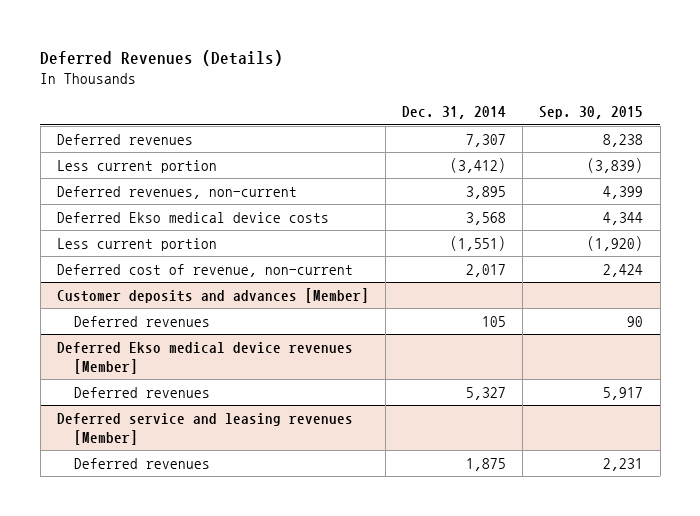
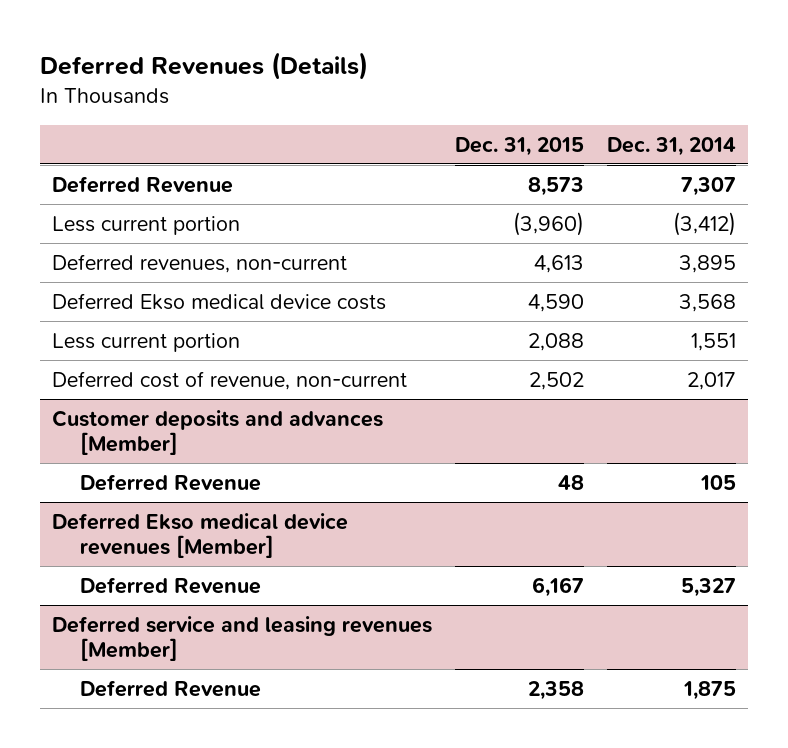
[539,106,644,120] Sep. 30, 2015 -> none
none -> [454,136,584,156] Dec. 31, 2015
[56,133,193,145] Deferred revenues -> [51,175,233,193] Deferred Revenue
[450,235,507,251] (1,551) -> [691,332,737,351] 1,551
[73,315,210,327] Deferred revenues -> [80,473,262,491] Deferred Revenue
[73,386,210,398] Deferred revenues -> [80,576,262,594] Deferred Revenue
[73,457,210,469] Deferred revenues -> [80,679,262,697] Deferred Revenue

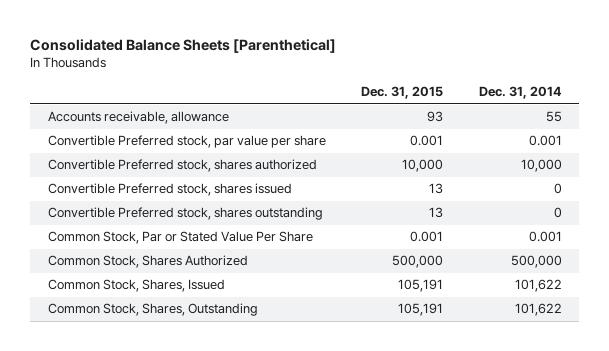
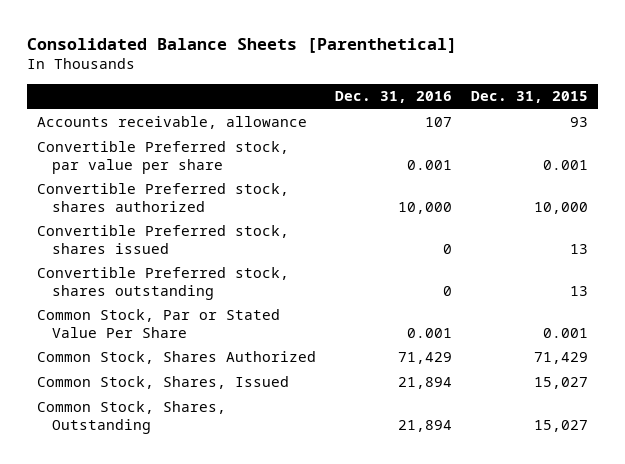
[478,86,562,100] Dec. 31, 2014 -> none
none -> [335,91,453,104] Dec. 31, 2016
[392,255,444,269] 500,000 -> [534,352,589,365] 71,429
[398,279,444,293] 105,191 -> [534,377,589,390] 15,027
[398,303,444,317] 105,191 -> [534,419,589,432] 15,027

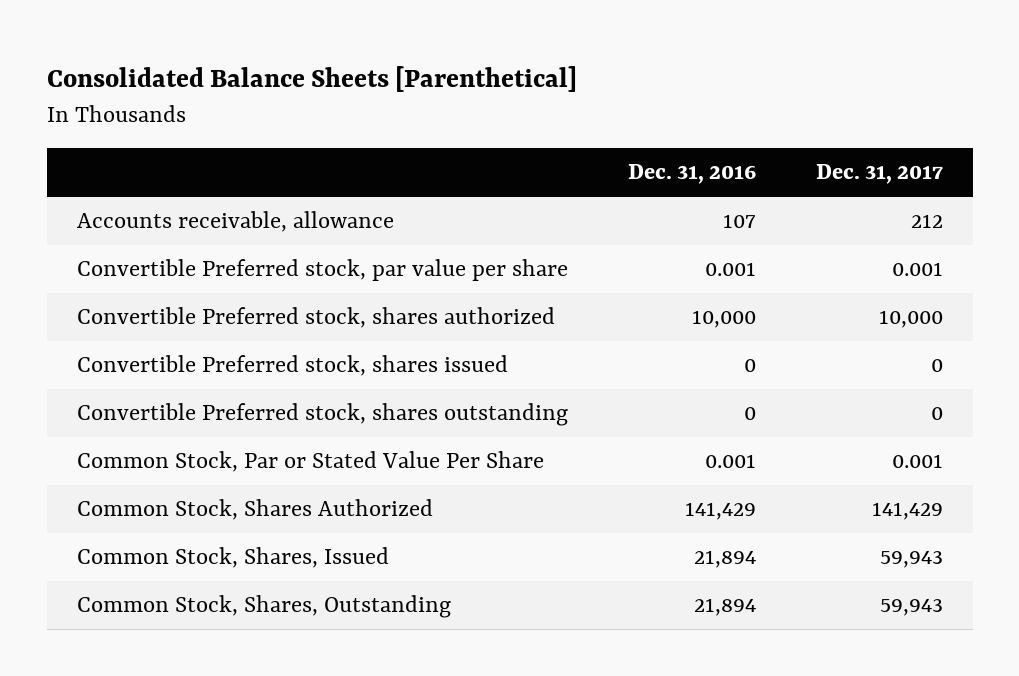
[471,91,589,104] Dec. 31, 2015 -> none
none -> [815,164,943,185] Dec. 31, 2017
[398,352,453,365] 71,429 -> [684,502,756,521] 141,429

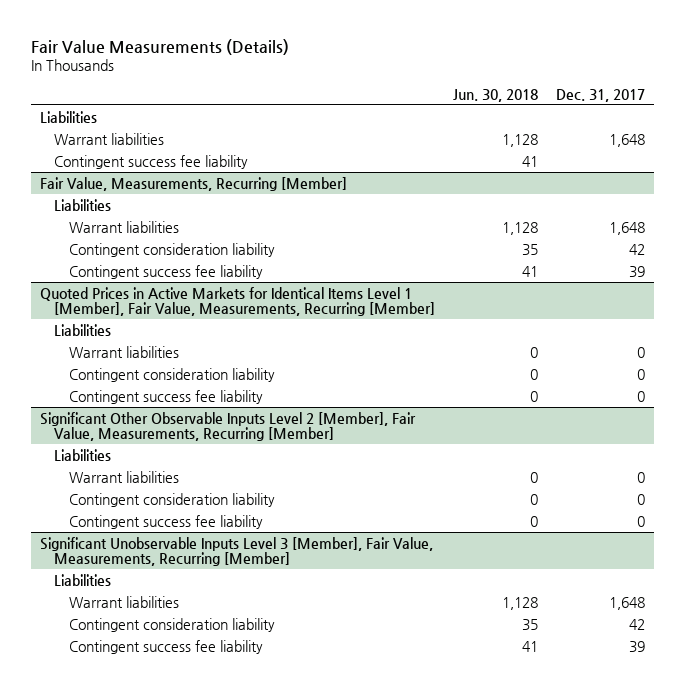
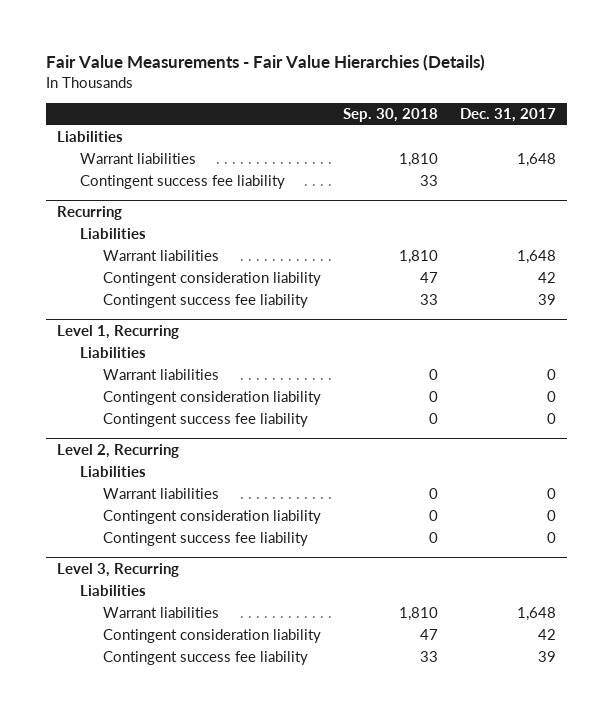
[30,38,289,55] Fair Value Measurements (Details) -> [45,54,485,72] Fair Value Measurements - Fair Value Hierarchies (Details)
[453,88,539,102] Jun. 30, 2018 -> none
none -> [342,107,438,122] Sep. 30, 2018
[39,176,347,191] Fair Value, Measurements, Recurring [Member] -> [56,205,122,220] Recurring
[39,286,436,317] Quoted Prices in Active Markets for Identical Items Level 1 [Member], Fair Value, Measurements, Recurring [Member] -> none
none -> [56,324,179,339] Level 1, Recurring
[39,411,416,442] Significant Other Observable Inputs Level 2 [Member], Fair Value, Measurements, Recurring [Member] -> none
none -> [56,443,179,458] Level 2, Recurring
[39,536,433,567] Significant Unobservable Inputs Level 3 [Member], Fair Value, Measurements, Recurring [Member] -> none
none -> [56,562,179,577] Level 3, Recurring

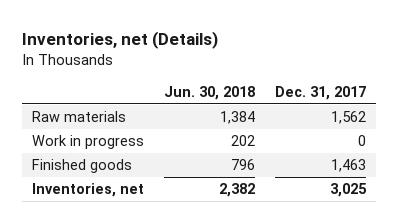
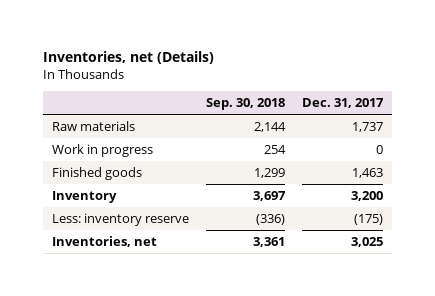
[164,86,256,101] Jun. 30, 2018 -> none
none -> [205,98,285,111] Sep. 30, 2018
[331,111,367,125] 1,562 -> [352,121,384,132] 1,737
none -> [51,190,117,203] Inventory
none -> [51,212,189,226] Less: inventory reserve

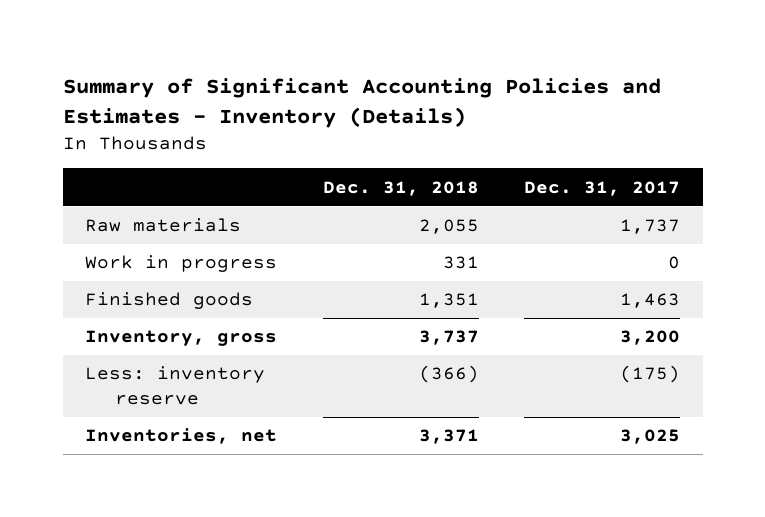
[42,51,214,65] Inventories, net (Details) -> [62,77,661,128] Summary of Significant Accounting Policies and Estimates - Inventory (Details)
[205,98,285,111] Sep. 30, 2018 -> none
none -> [322,180,479,196] Dec. 31, 2018
[51,190,117,203] Inventory -> [85,330,278,347] Inventory, gross

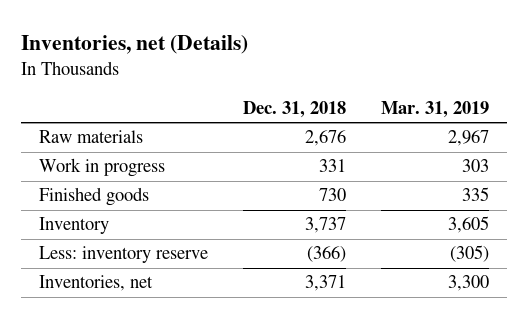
[62,77,661,128] Summary of Significant Accounting Policies and Estimates - Inventory (Details) -> [21,35,249,55] Inventories, net (Details)
[524,180,681,196] Dec. 31, 2017 -> none
none -> [381,101,490,119] Mar. 31, 2019
[418,219,479,235] 2,055 -> [304,130,346,147] 2,676
[418,293,479,309] 1,351 -> [318,188,346,202] 730
[85,330,278,347] Inventory, gross -> [38,217,109,235] Inventory

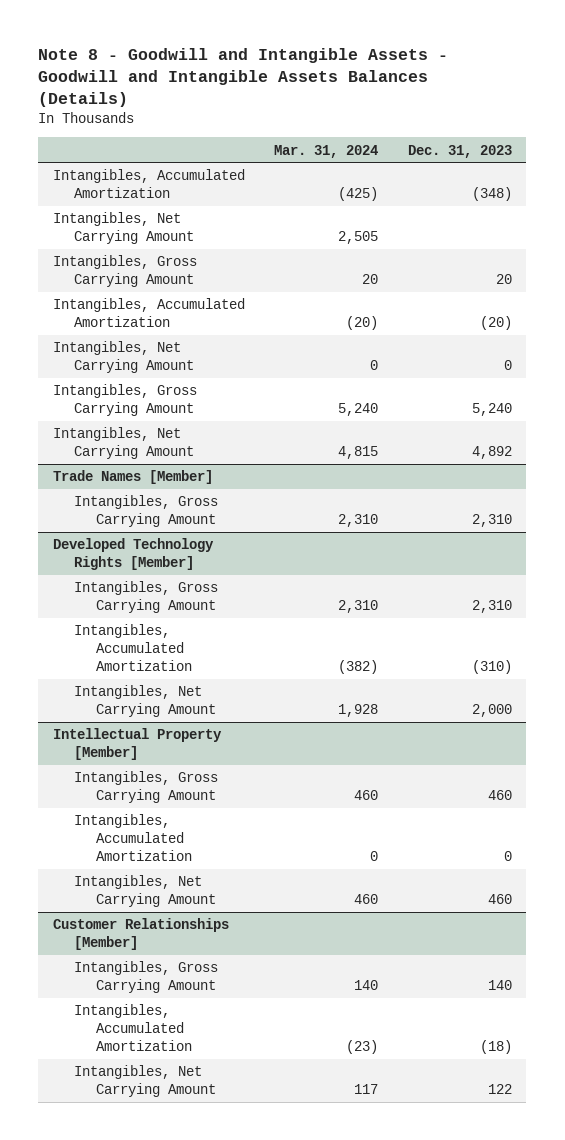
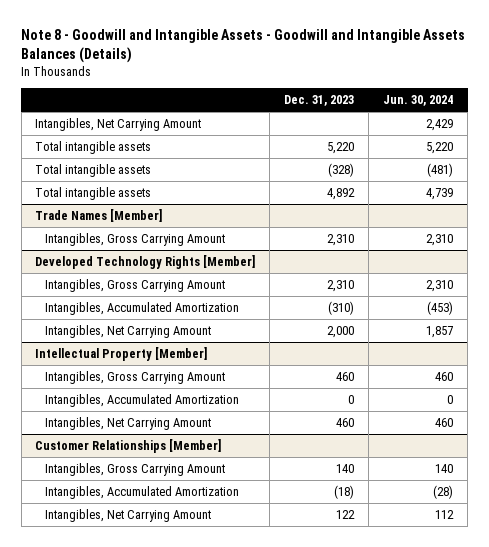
[274,144,379,158] Mar. 31, 2024 -> none
none -> [383,94,454,106] Jun. 30, 2024
[52,169,245,199] Intangibles, Accumulated Amortization -> none
[52,255,197,288] Intangibles, Gross Carrying Amount -> none
[52,298,245,328] Intangibles, Accumulated Amortization -> none
[52,341,195,374] Intangibles, Net Carrying Amount -> none
[52,384,197,417] Intangibles, Gross Carrying Amount -> none
none -> [35,140,152,154] Total intangible assets
none -> [35,163,152,177] Total intangible assets
[52,427,195,460] Intangibles, Net Carrying Amount -> [35,186,152,200] Total intangible assets

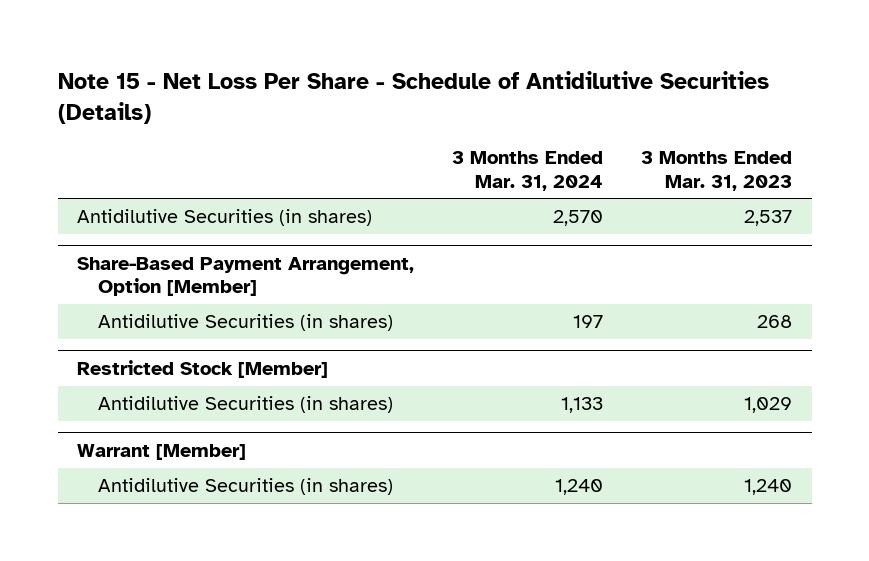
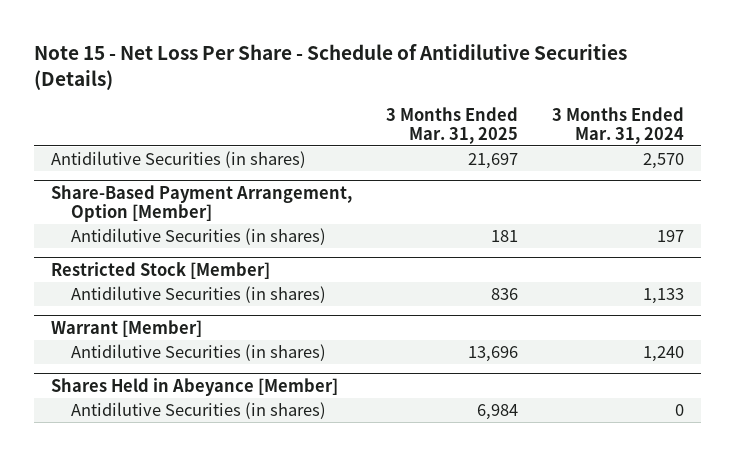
[641,151,793,191] 3 Months Ended Mar. 31, 2023 -> none
none -> [385,106,518,144] 3 Months Ended Mar. 31, 2025
none -> [51,377,339,396] Shares Held in Abeyance [Member]
none -> [70,402,326,420] Antidilutive Securities (in shares)

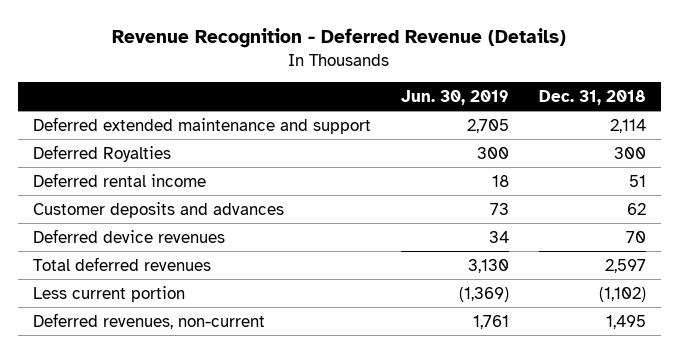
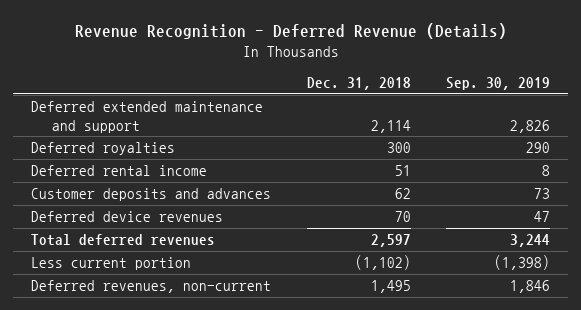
[400,89,509,105] Jun. 30, 2019 -> none
none -> [446,76,551,90] Sep. 30, 2019
[32,144,171,162] Deferred Royalties -> [30,142,175,156] Deferred royalties

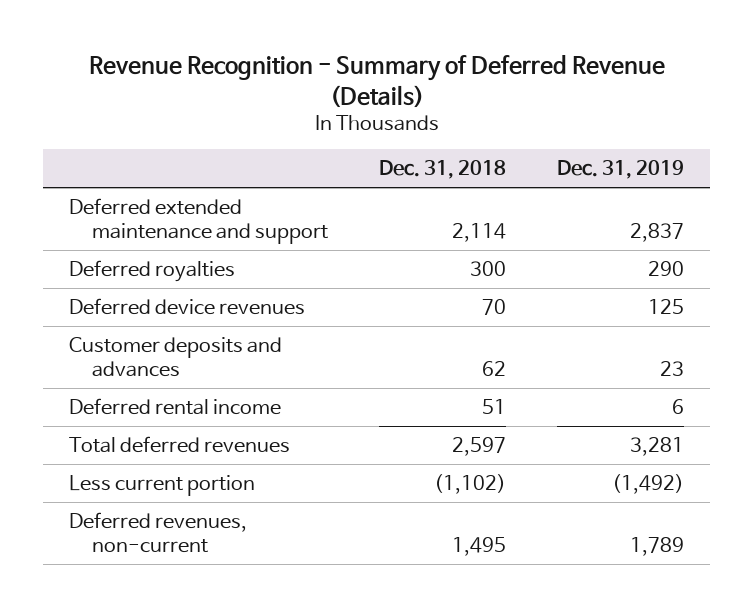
[74,23,507,40] Revenue Recognition - Deferred Revenue (Details) -> [88,55,665,108] Revenue Recognition - Summary of Deferred Revenue (Details)
[446,76,551,90] Sep. 30, 2019 -> none
none -> [557,160,685,180] Dec. 31, 2019
[30,188,271,202] Customer deposits and advances -> [69,336,283,378] Customer deposits and advances
[30,165,207,177] Deferred rental income -> [69,397,282,415] Deferred rental income

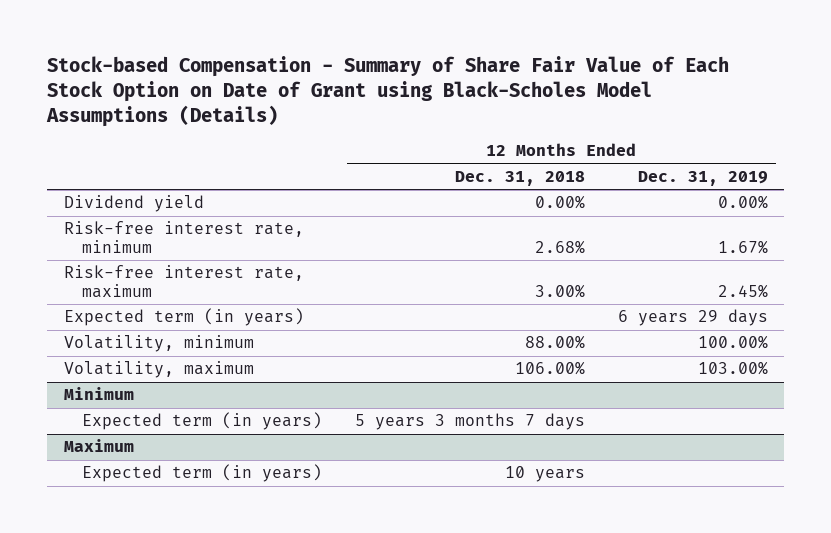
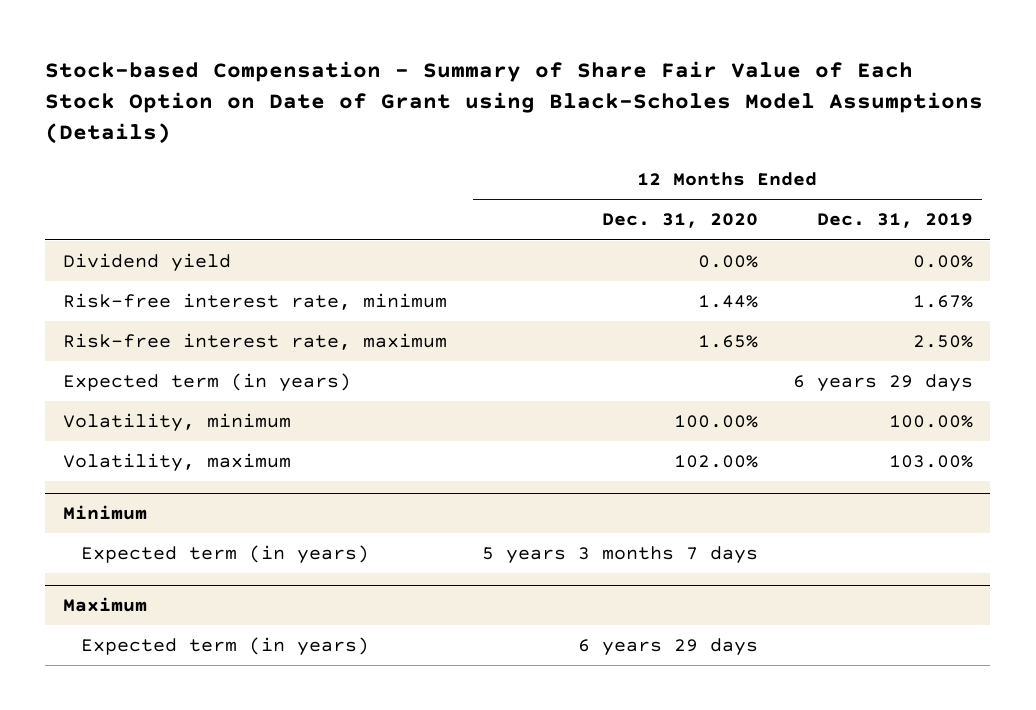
[454,171,585,187] Dec. 31, 2018 -> none
none -> [601,213,758,229] Dec. 31, 2020
[717,284,768,299] 2.45% -> [912,334,973,348] 2.50%

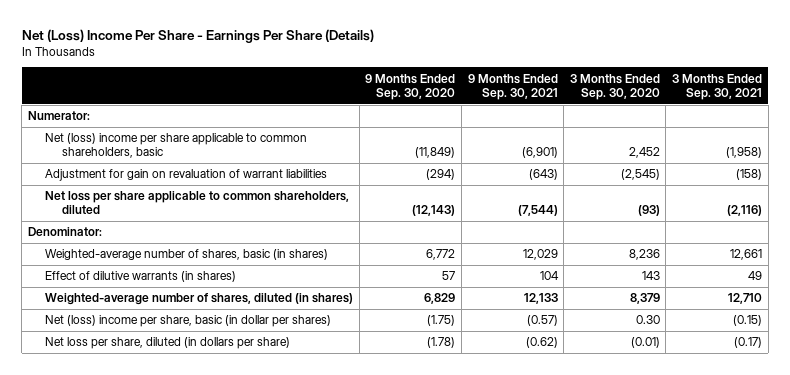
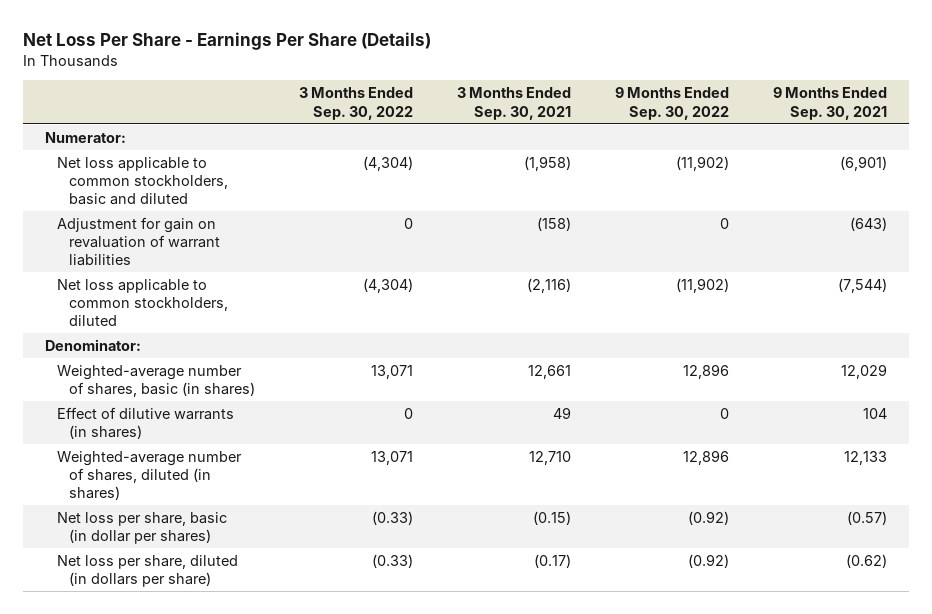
[21,28,374,43] Net (Loss) Income Per Share - Earnings Per Share (Details) -> [23,31,432,50] Net Loss Per Share - Earnings Per Share (Details)
[365,73,456,100] 9 Months Ended Sep. 30, 2020 -> none
[569,73,660,100] 3 Months Ended Sep. 30, 2020 -> none
none -> [299,87,414,120] 3 Months Ended Sep. 30, 2022
none -> [615,87,730,120] 9 Months Ended Sep. 30, 2022
[44,133,307,159] Net (loss) income per share applicable to common shareholders, basic -> [57,156,229,206] Net loss applicable to common stockholders, basic and diluted
[44,191,349,215] Net loss per share applicable to common shareholders, diluted -> [57,278,229,327] Net loss applicable to common stockholders, diluted
[44,315,331,328] Net (loss) income per share, basic (in dollar per shares) -> [57,511,228,545] Net loss per share, basic (in dollar per shares)

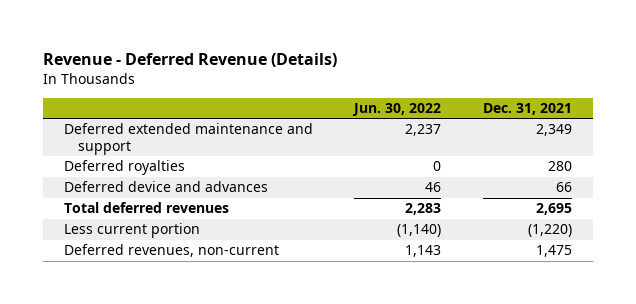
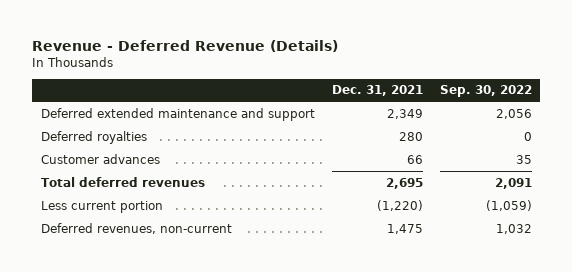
[352,103,442,117] Jun. 30, 2022 -> none
none -> [439,85,532,98] Sep. 30, 2022
[63,181,268,193] Deferred device and advances -> [40,153,160,164] Customer advances

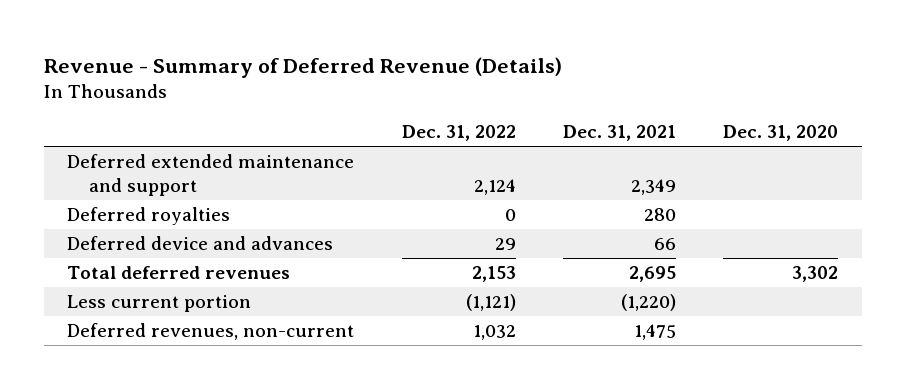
[32,39,339,52] Revenue - Deferred Revenue (Details) -> [43,57,562,79] Revenue - Summary of Deferred Revenue (Details)
[439,85,532,98] Sep. 30, 2022 -> none
none -> [401,125,516,142] Dec. 31, 2022
none -> [723,125,839,142] Dec. 31, 2020
[40,153,160,164] Customer advances -> [67,236,334,251] Deferred device and advances

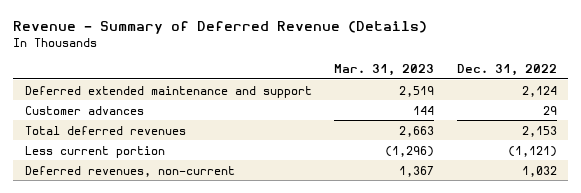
[562,125,676,142] Dec. 31, 2021 -> none
[723,125,839,142] Dec. 31, 2020 -> none
none -> [334,63,435,76] Mar. 31, 2023
[67,207,231,226] Deferred royalties -> none
[67,236,334,251] Deferred device and advances -> [24,105,144,115] Customer advances

